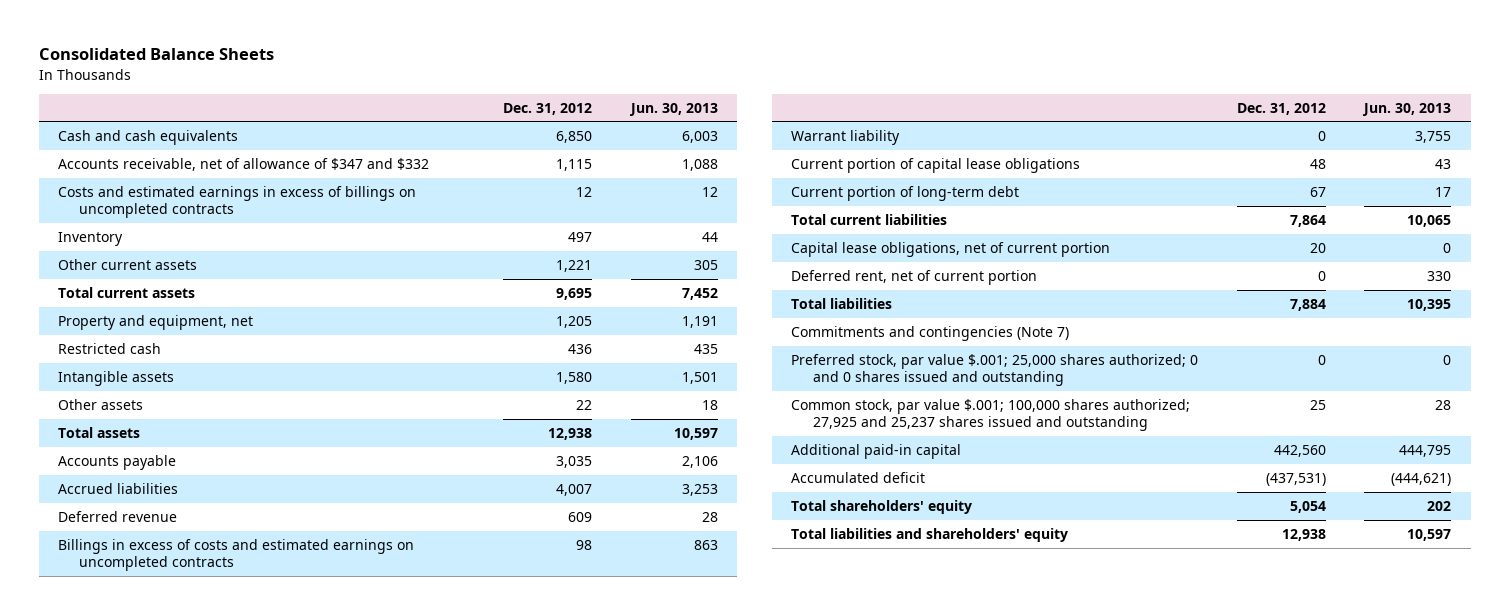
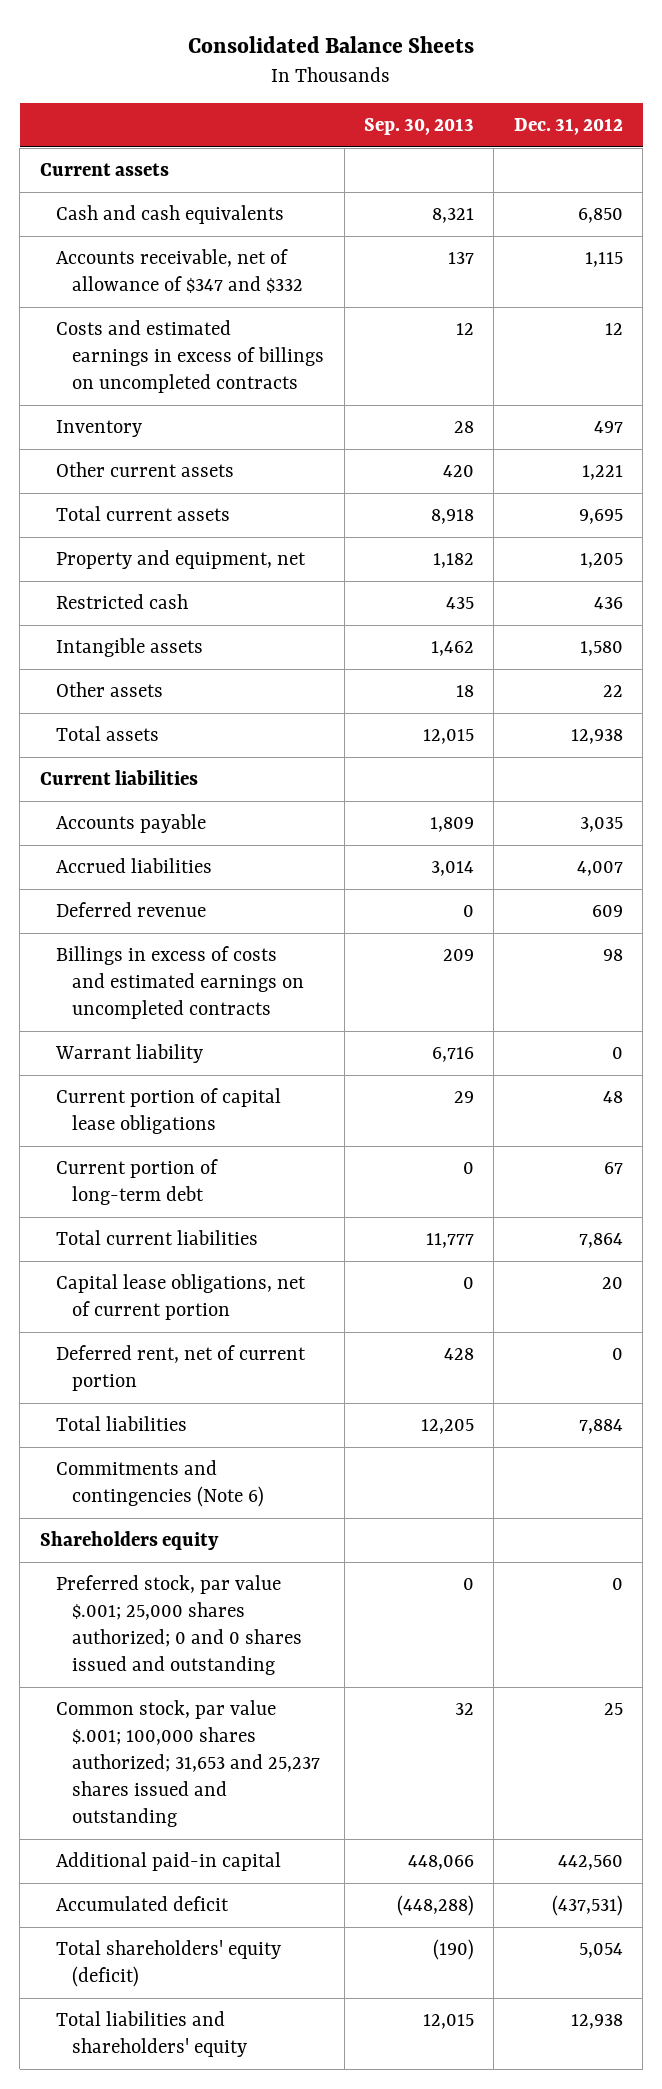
[628,102,718,116] Jun. 30, 2013 -> none
none -> [364,117,475,135] Sep. 30, 2013
none -> [39,163,169,177] Current assets
none -> [39,770,198,786] Current liabilities
[791,325,1070,341] Commitments and contingencies (Note 7) -> [55,1460,265,1507] Commitments and contingencies (Note 6)
none -> [39,1531,219,1551] Shareholders equity
[791,398,1191,431] Common stock, par value $.001; 100,000 shares authorized; 27,925 and 25,237 shares issued and outstanding -> [55,1700,321,1827] Common stock, par value $.001; 100,000 shares authorized; 31,653 and 25,237 shares issued and outstanding
[791,499,973,514] Total shareholders' equity -> [55,1940,281,1987] Total shareholders' equity (deficit)

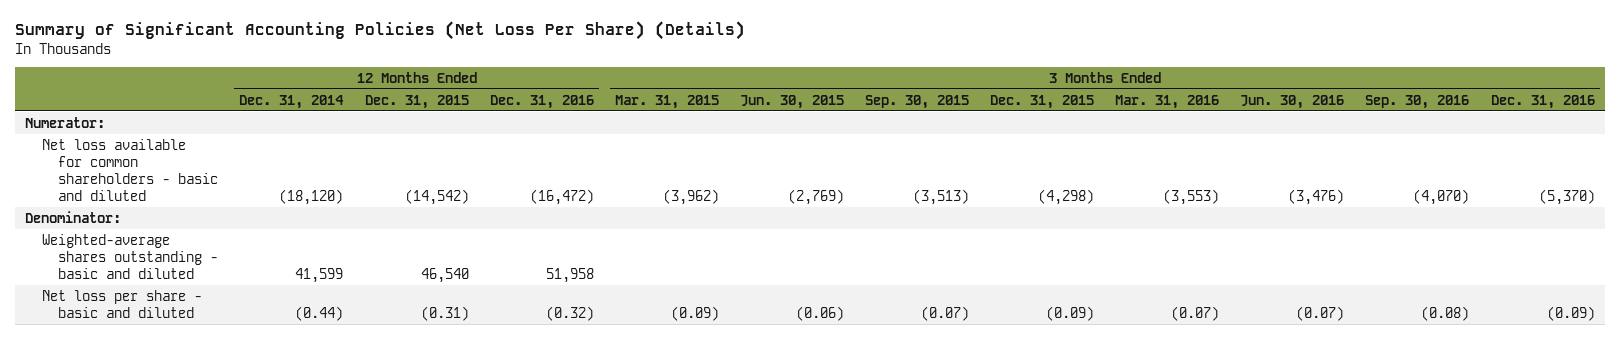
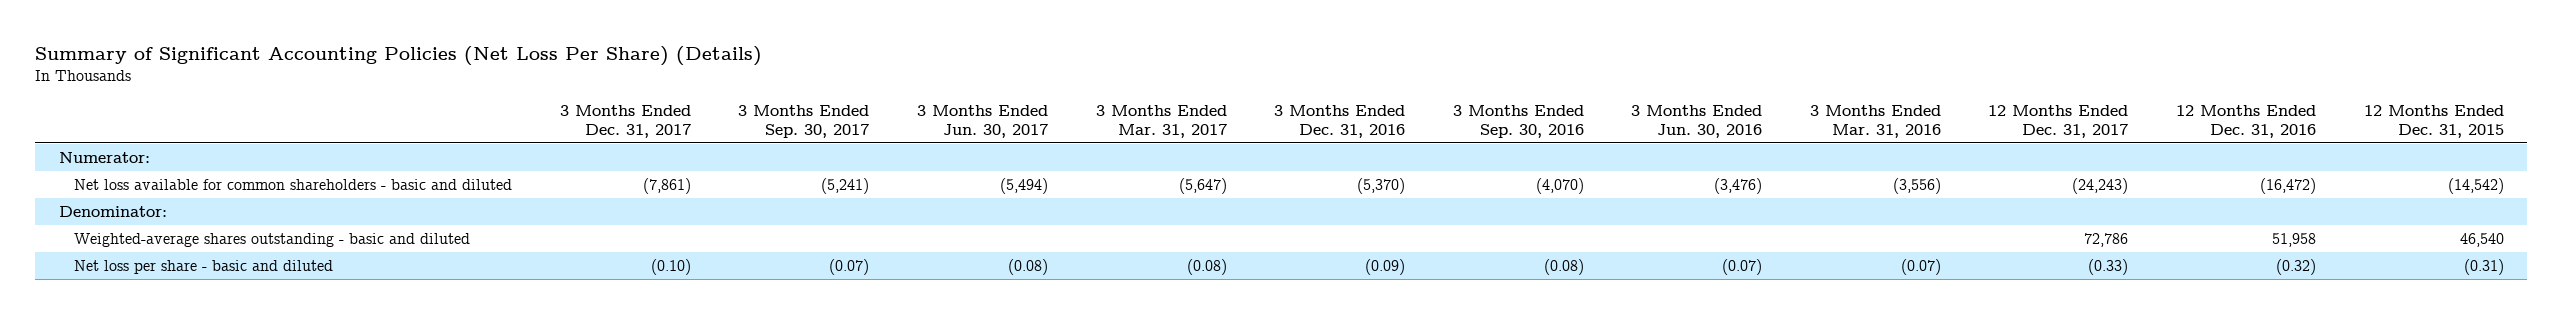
[239,94,345,109] Dec. 31, 2014 -> none
[614,94,719,109] Mar. 31, 2015 -> none
[739,94,844,109] Jun. 30, 2015 -> none
[865,94,970,109] Sep. 30, 2015 -> none
[990,94,1095,109] Dec. 31, 2015 -> none
none -> [559,105,691,138] 3 Months Ended Dec. 31, 2017
none -> [738,105,870,138] 3 Months Ended Sep. 30, 2017
none -> [917,105,1049,138] 3 Months Ended Jun. 30, 2017
none -> [1095,105,1227,138] 3 Months Ended Mar. 31, 2017
none -> [1988,105,2129,138] 12 Months Ended Dec. 31, 2017
[1163,189,1220,206] (3,553) -> [1892,177,1941,194] (3,556)

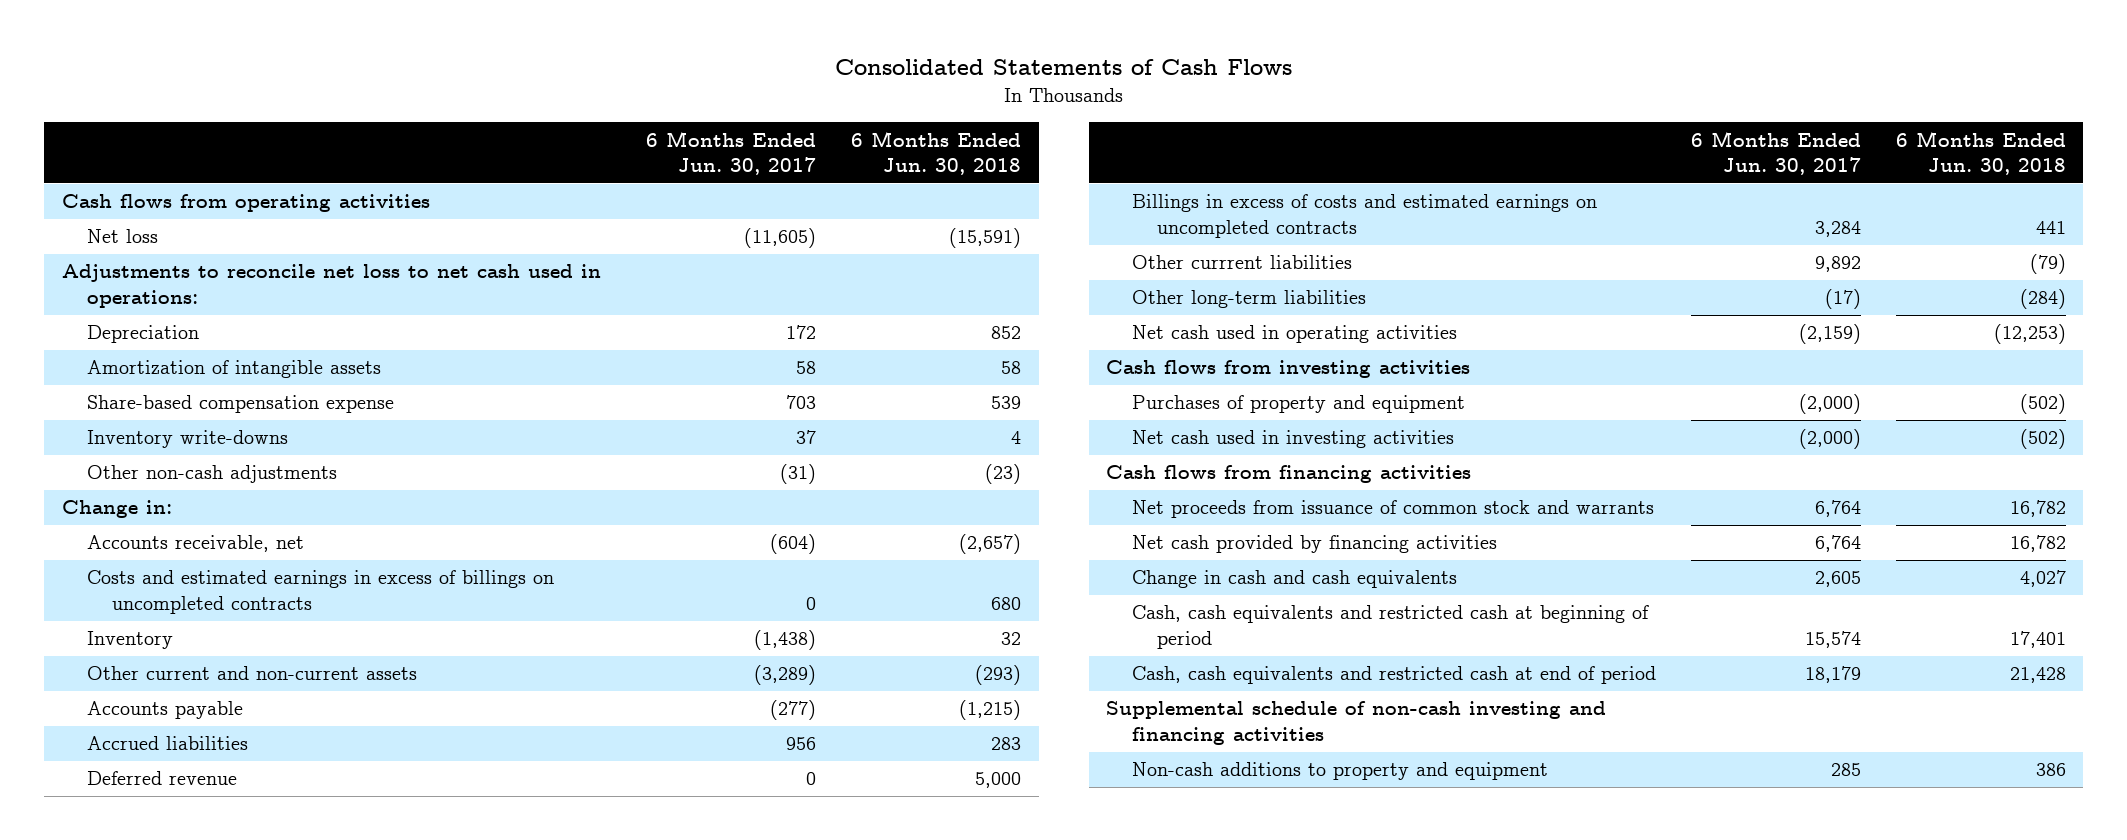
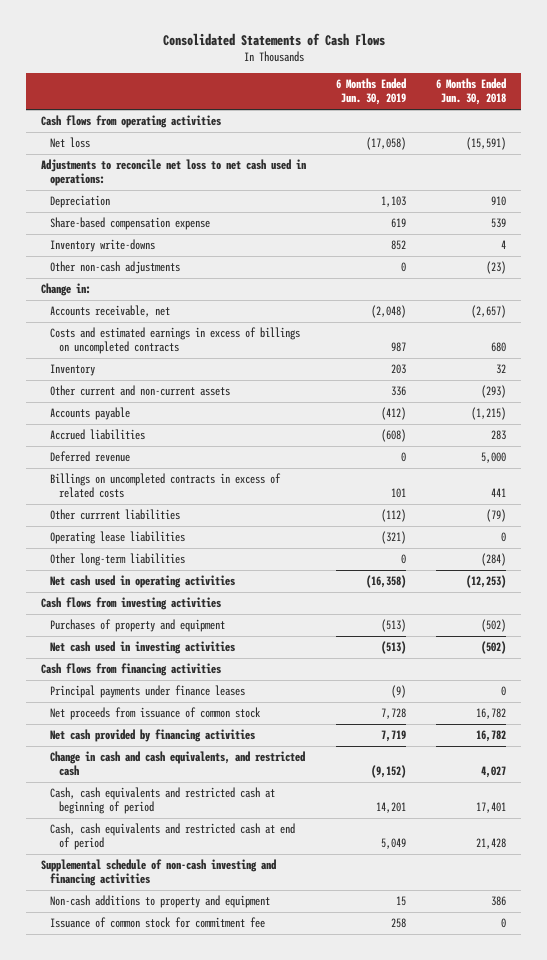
[645,130,816,176] 6 Months Ended Jun. 30, 2017 -> none
none -> [336,78,407,106] 6 Months Ended Jun. 30, 2019
[86,360,381,379] Amortization of intangible assets -> none
[991,326,1022,340] 852 -> [491,196,507,207] 910
[1131,194,1597,239] Billings in excess of costs and estimated earnings on uncompleted contracts -> [49,473,281,499] Billings on uncompleted contracts in excess of related costs
none -> [49,531,185,545] Operating lease liabilities
none -> [49,685,245,699] Principal payments under finance leases
[1131,500,1654,519] Net proceeds from issuance of common stock and warrants -> [49,707,261,721] Net proceeds from issuance of common stock
[1131,570,1457,589] Change in cash and cash equivalents -> [49,751,305,777] Change in cash and cash equivalents, and restricted cash
none -> [49,917,265,929] Issuance of common stock for commitment fee

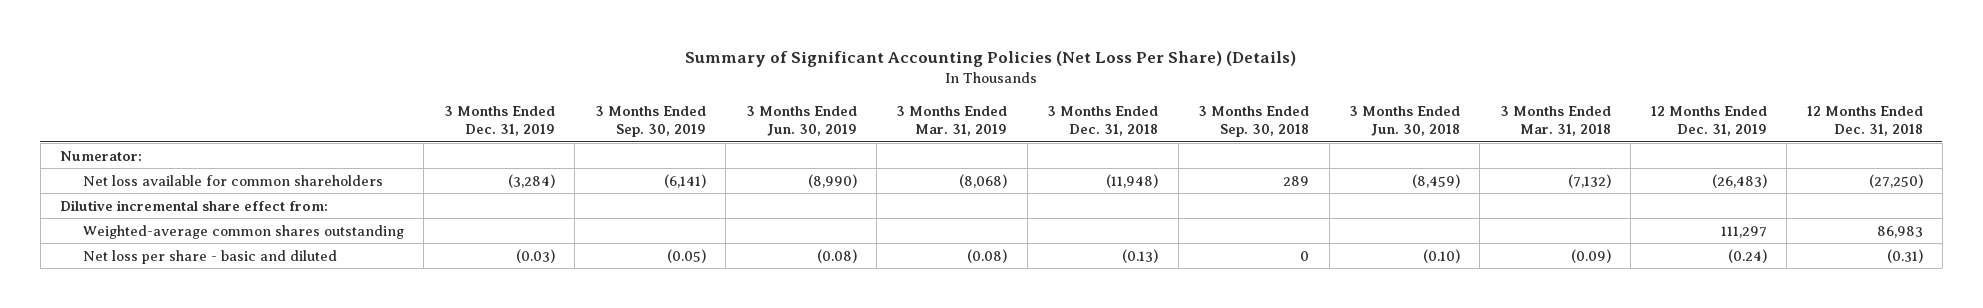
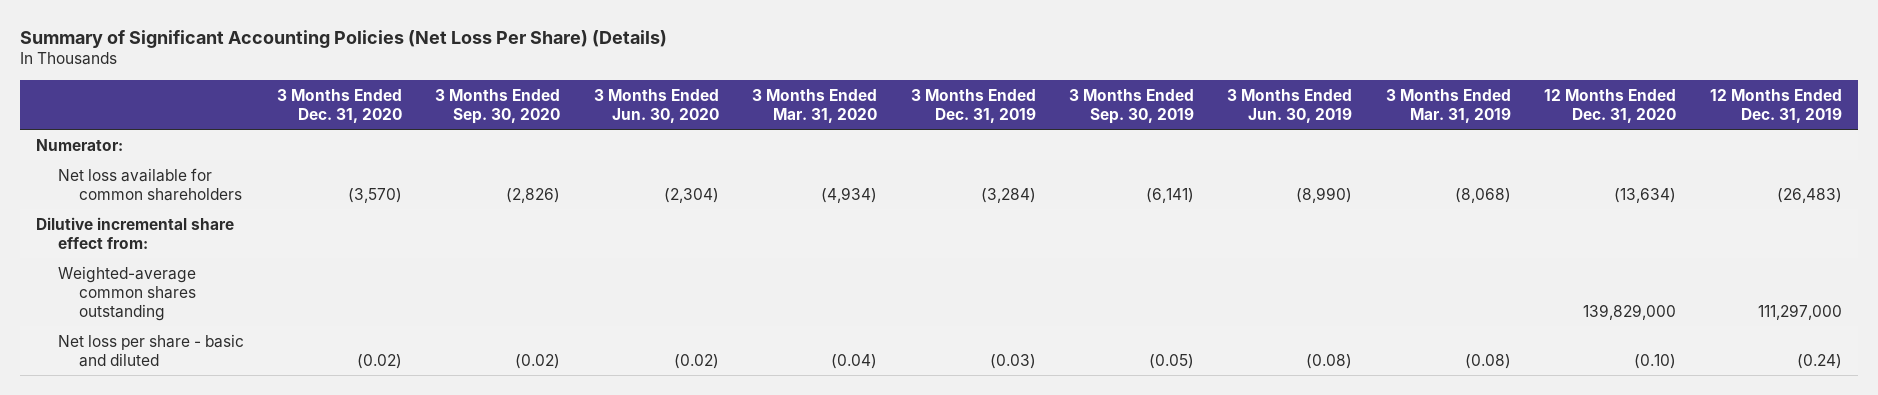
[1047,105,1159,137] 3 Months Ended Dec. 31, 2018 -> none
[1198,105,1310,138] 3 Months Ended Sep. 30, 2018 -> none
[1348,105,1460,137] 3 Months Ended Jun. 30, 2018 -> none
[1499,105,1611,137] 3 Months Ended Mar. 31, 2018 -> none
[1806,105,1923,137] 12 Months Ended Dec. 31, 2018 -> none
none -> [277,88,403,123] 3 Months Ended Dec. 31, 2020
none -> [435,88,561,124] 3 Months Ended Sep. 30, 2020
none -> [593,88,719,123] 3 Months Ended Jun. 30, 2020
none -> [752,88,878,123] 3 Months Ended Mar. 31, 2020
none -> [1544,88,1677,123] 12 Months Ended Dec. 31, 2020
[1720,225,1767,238] 111,297 -> [1757,303,1842,320] 111,297,000

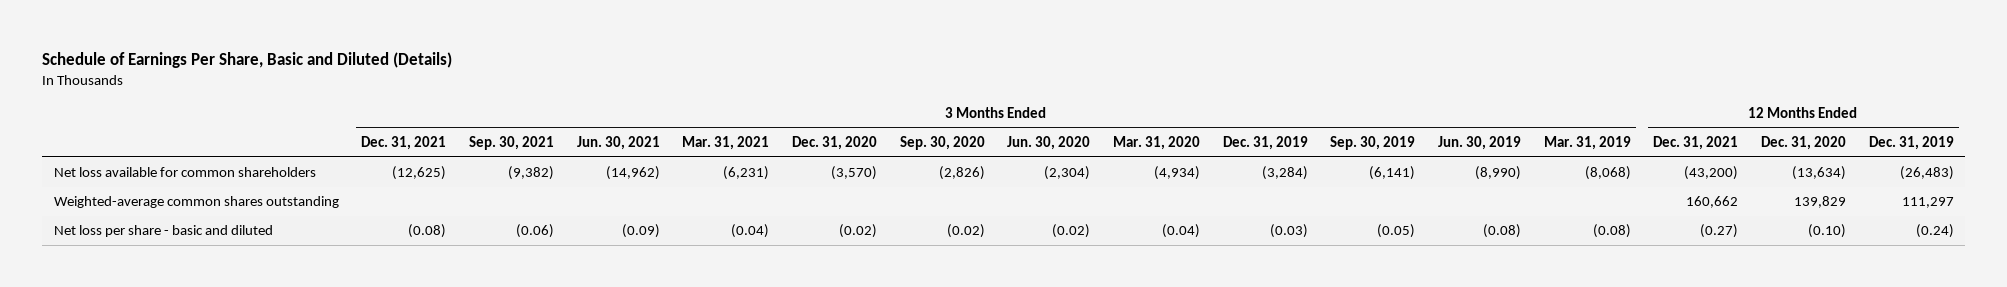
[19,29,667,48] Summary of Significant Accounting Policies (Net Loss Per Share) (Details) -> [42,51,453,68] Schedule of Earnings Per Share, Basic and Diluted (Details)
none -> [361,135,447,150] Dec. 31, 2021
none -> [468,135,554,150] Sep. 30, 2021
none -> [576,135,660,150] Jun. 30, 2021
none -> [682,135,770,150] Mar. 31, 2021
none -> [1653,135,1739,150] Dec. 31, 2021
[36,138,124,151] Numerator: -> none
[36,216,235,249] Dilutive incremental share effect from: -> none
[1583,303,1677,320] 139,829,000 -> [1793,196,1846,209] 139,829
[1757,303,1842,320] 111,297,000 -> [1901,197,1954,209] 111,297

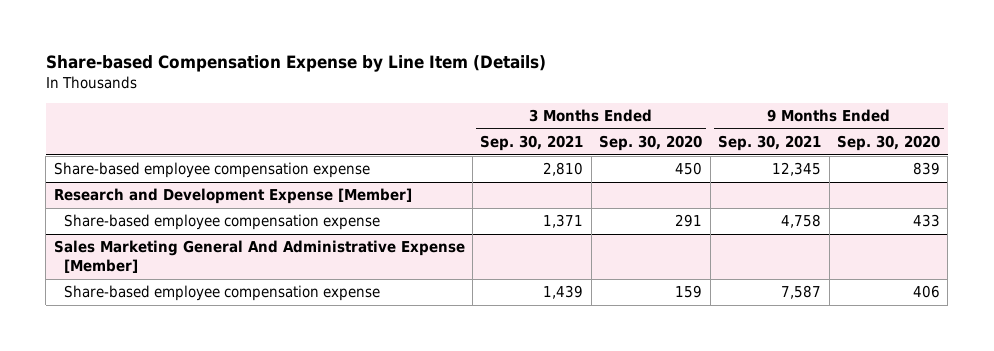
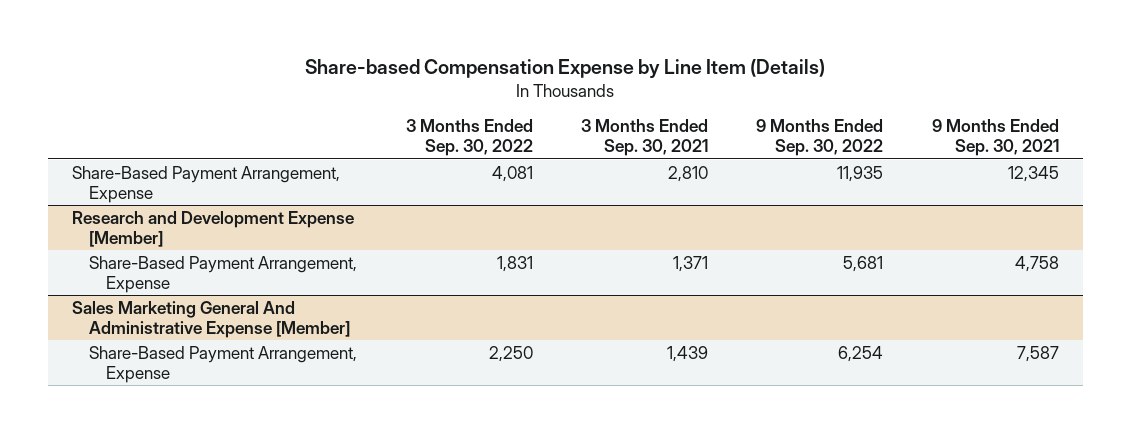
[599,135,703,152] Sep. 30, 2020 -> none
[837,135,941,152] Sep. 30, 2020 -> none
none -> [405,119,533,157] 3 Months Ended Sep. 30, 2022
none -> [756,119,884,157] 9 Months Ended Sep. 30, 2022
[53,162,370,179] Share-based employee compensation expense -> [72,165,341,203] Share-Based Payment Arrangement, Expense
[64,214,381,231] Share-based employee compensation expense -> [89,255,358,293] Share-Based Payment Arrangement, Expense
[64,285,381,302] Share-based employee compensation expense -> [89,345,358,383] Share-Based Payment Arrangement, Expense

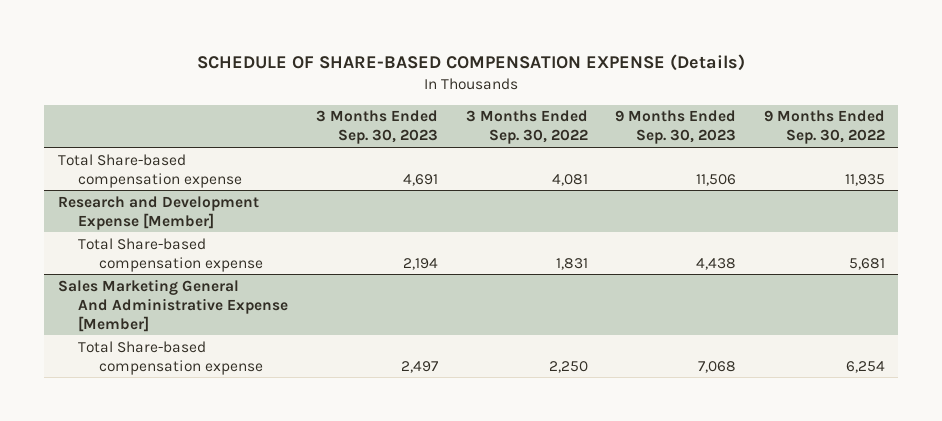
[305,59,826,79] Share-based Compensation Expense by Line Item (Details) -> [197,54,746,72] SCHEDULE OF SHARE-BASED COMPENSATION EXPENSE (Details)
[580,119,708,157] 3 Months Ended Sep. 30, 2021 -> none
[931,119,1059,157] 9 Months Ended Sep. 30, 2021 -> none
none -> [315,110,438,145] 3 Months Ended Sep. 30, 2023
none -> [615,110,737,145] 9 Months Ended Sep. 30, 2023
[72,165,341,203] Share-Based Payment Arrangement, Expense -> [57,153,243,188] Total Share-based compensation expense
[89,255,358,293] Share-Based Payment Arrangement, Expense -> [78,237,264,272] Total Share-based compensation expense
[89,345,358,383] Share-Based Payment Arrangement, Expense -> [78,340,264,375] Total Share-based compensation expense

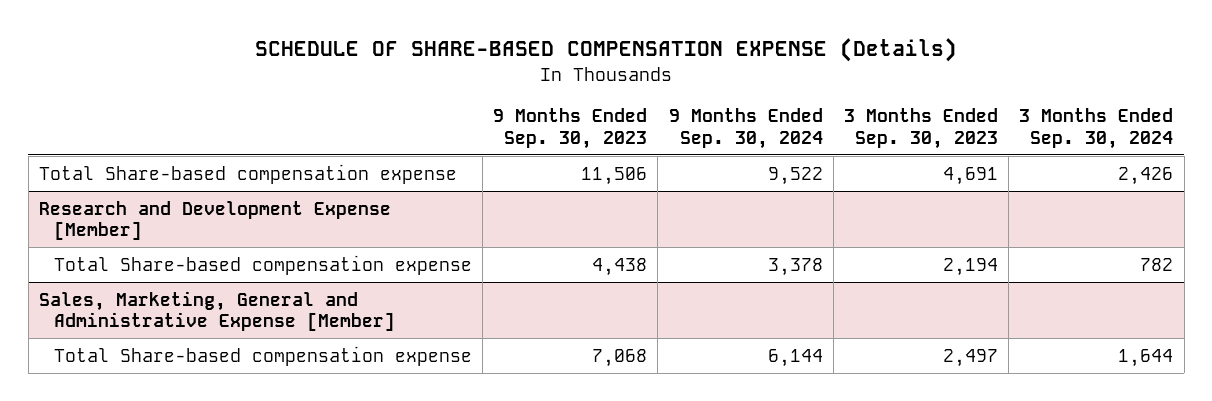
[465,110,588,145] 3 Months Ended Sep. 30, 2022 -> none
[763,110,885,145] 9 Months Ended Sep. 30, 2022 -> none
none -> [668,108,823,149] 9 Months Ended Sep. 30, 2024
none -> [1019,108,1174,149] 3 Months Ended Sep. 30, 2024
[57,278,289,332] Sales Marketing General And Administrative Expense [Member] -> [38,290,395,332] Sales, Marketing, General and Administrative Expense [Member]

